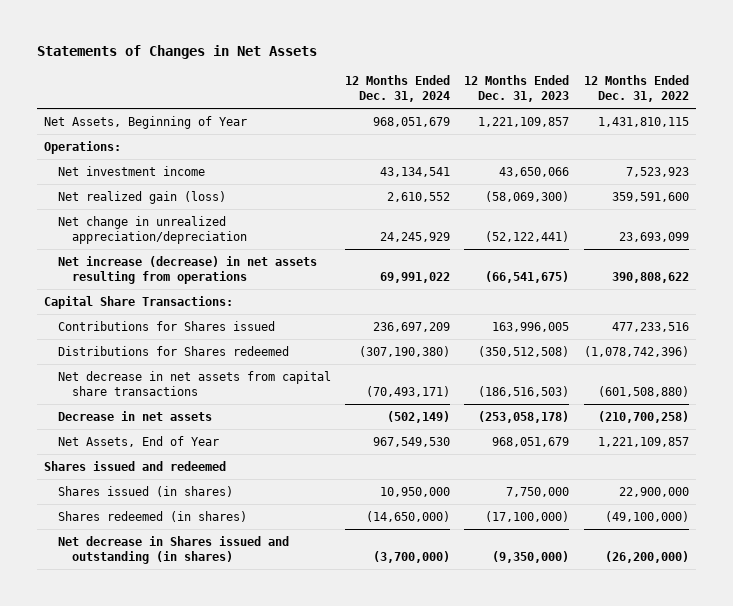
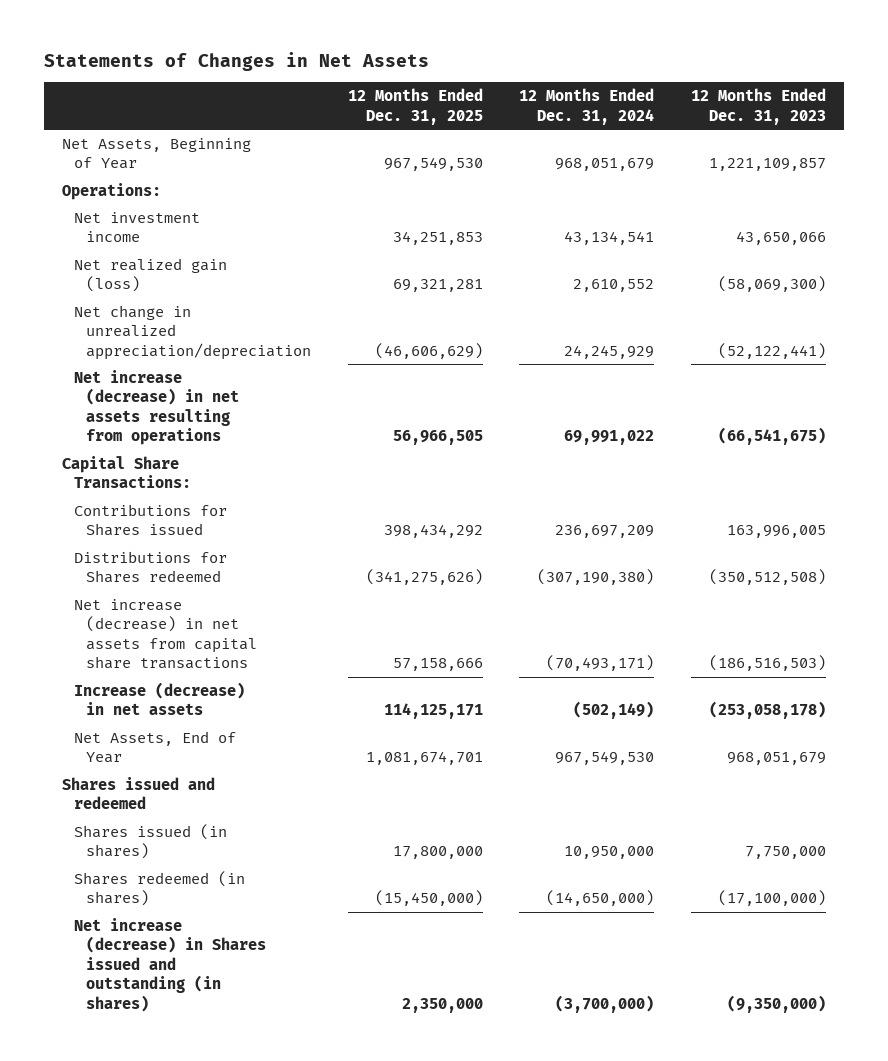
[583,75,689,103] 12 Months Ended Dec. 31, 2022 -> none
none -> [347,88,483,125] 12 Months Ended Dec. 31, 2025
[58,370,332,396] Net decrease in net assets from capital share transactions -> [74,598,258,670] Net increase (decrease) in net assets from capital share transactions
[58,410,213,421] Decrease in net assets -> [74,681,246,716] Increase (decrease) in net assets
[58,535,290,564] Net decrease in Shares issued and outstanding (in shares) -> [74,917,267,1012] Net increase (decrease) in Shares issued and outstanding (in shares)

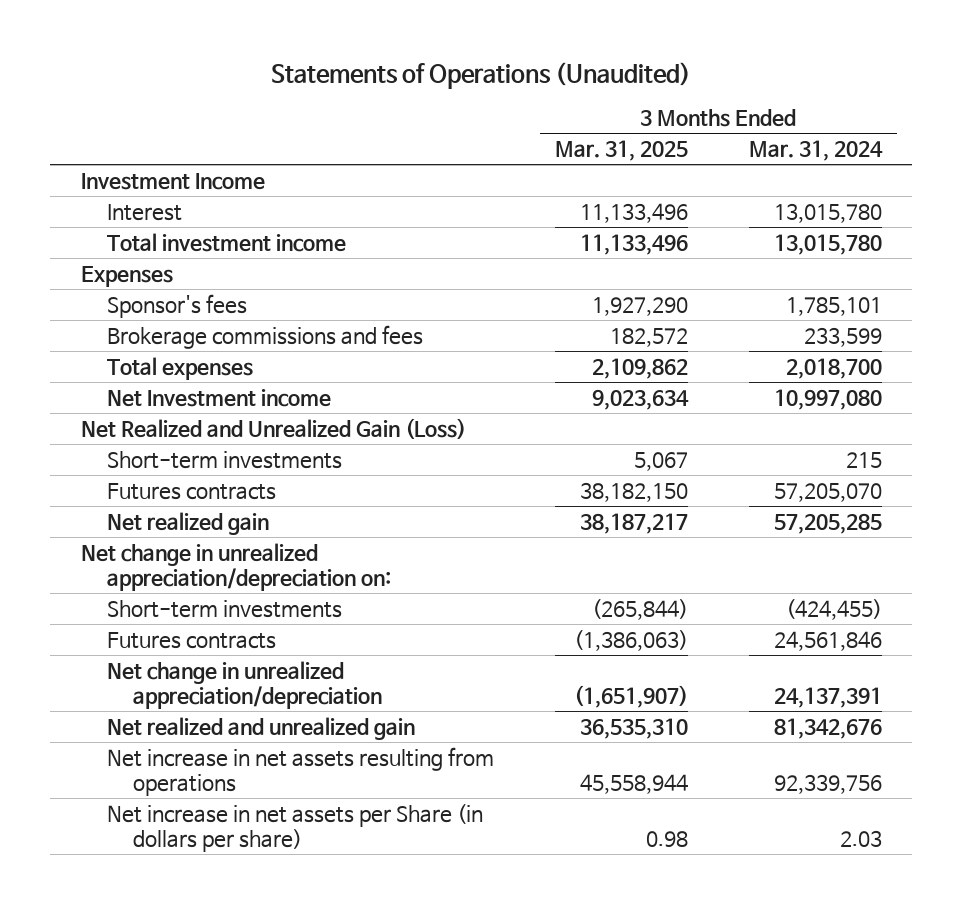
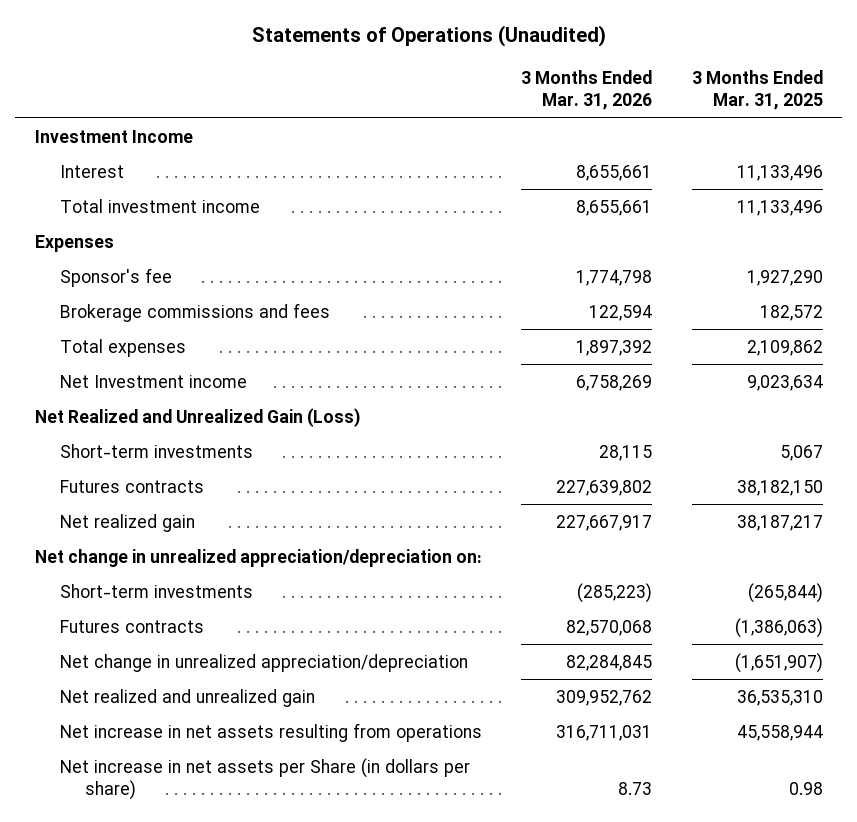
[748,140,883,162] Mar. 31, 2024 -> none
none -> [521,69,653,111] 3 Months Ended Mar. 31, 2026
[107,293,248,318] Sponsor's fees -> [60,267,173,287] Sponsor's fee

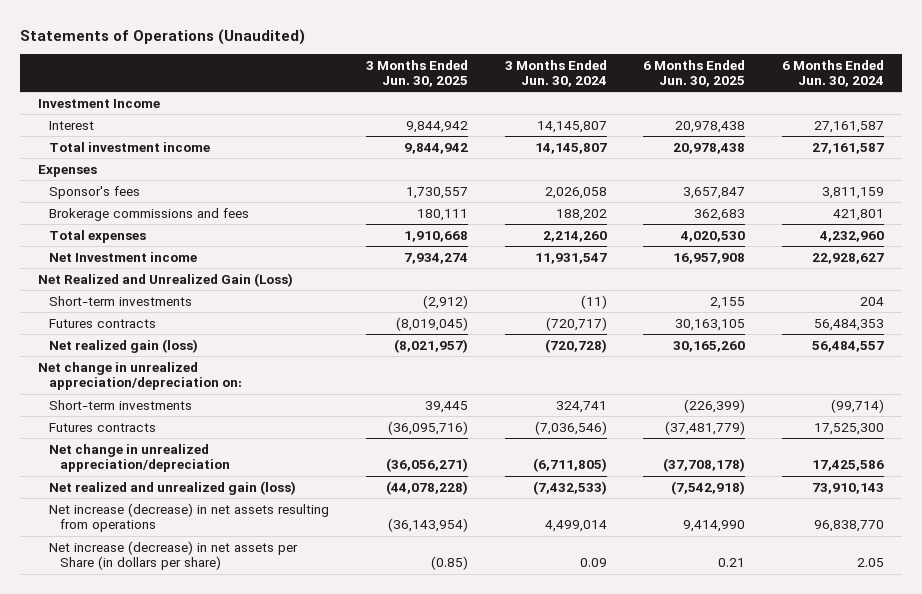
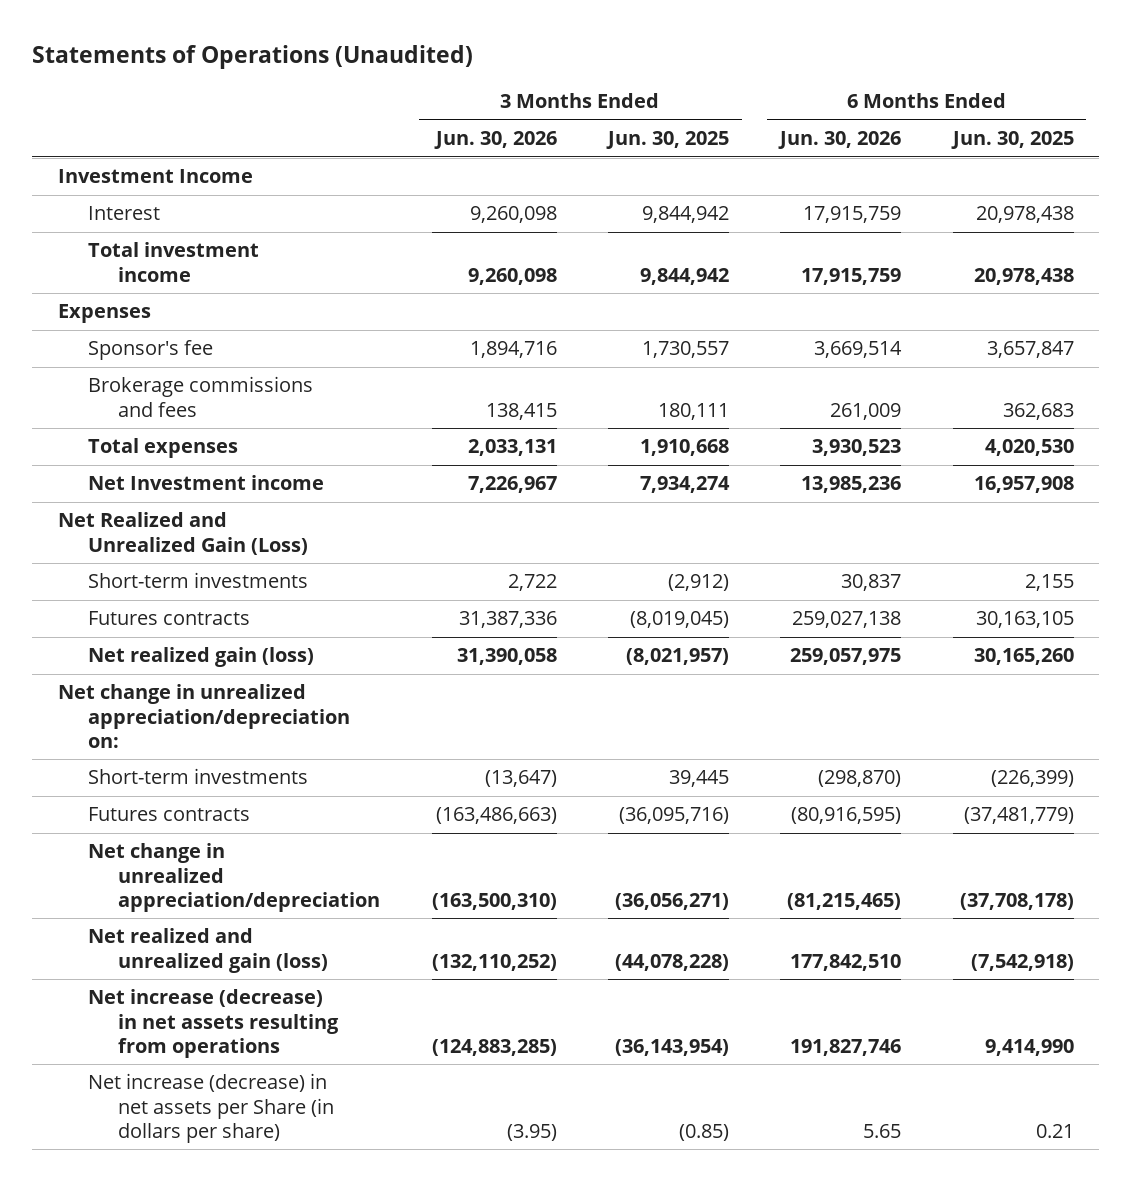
[504,59,607,88] 3 Months Ended Jun. 30, 2024 -> none
[781,59,884,88] 6 Months Ended Jun. 30, 2024 -> none
none -> [433,131,557,150] Jun. 30, 2026
none -> [778,131,902,150] Jun. 30, 2026
[49,185,141,199] Sponsor's fees -> [88,340,214,361] Sponsor's fee

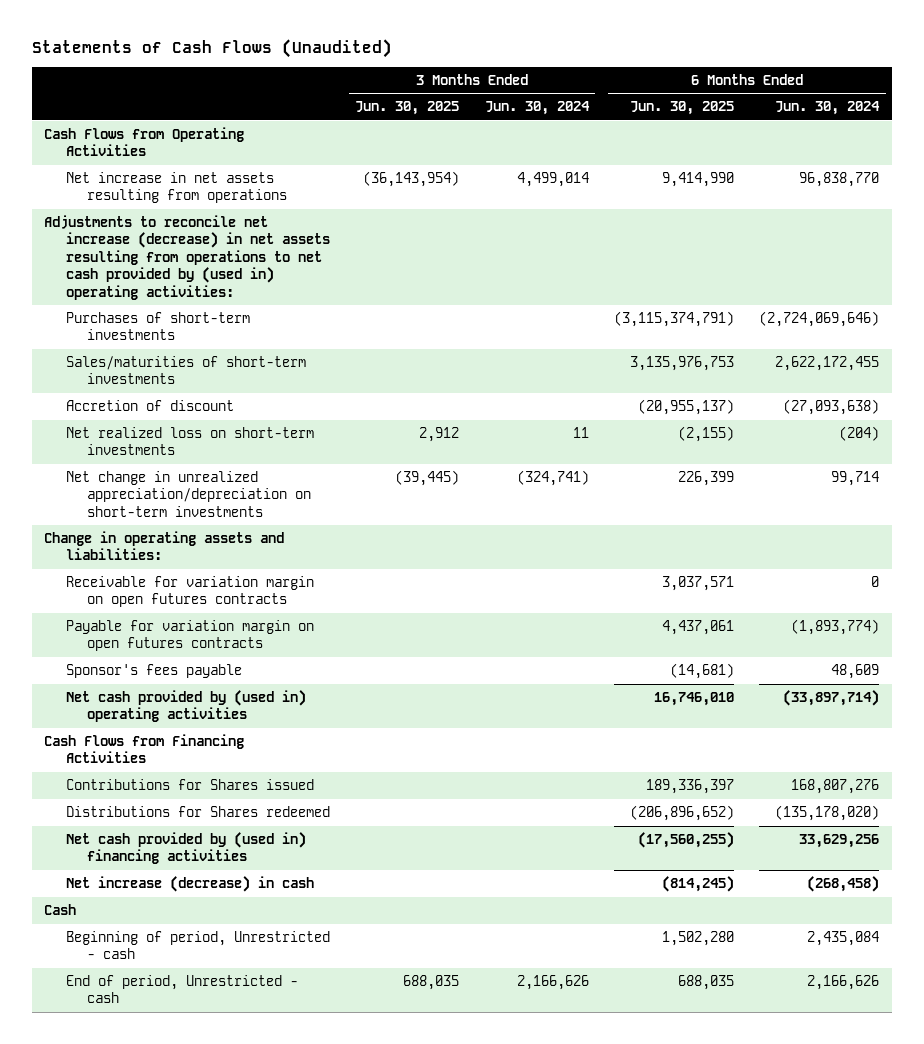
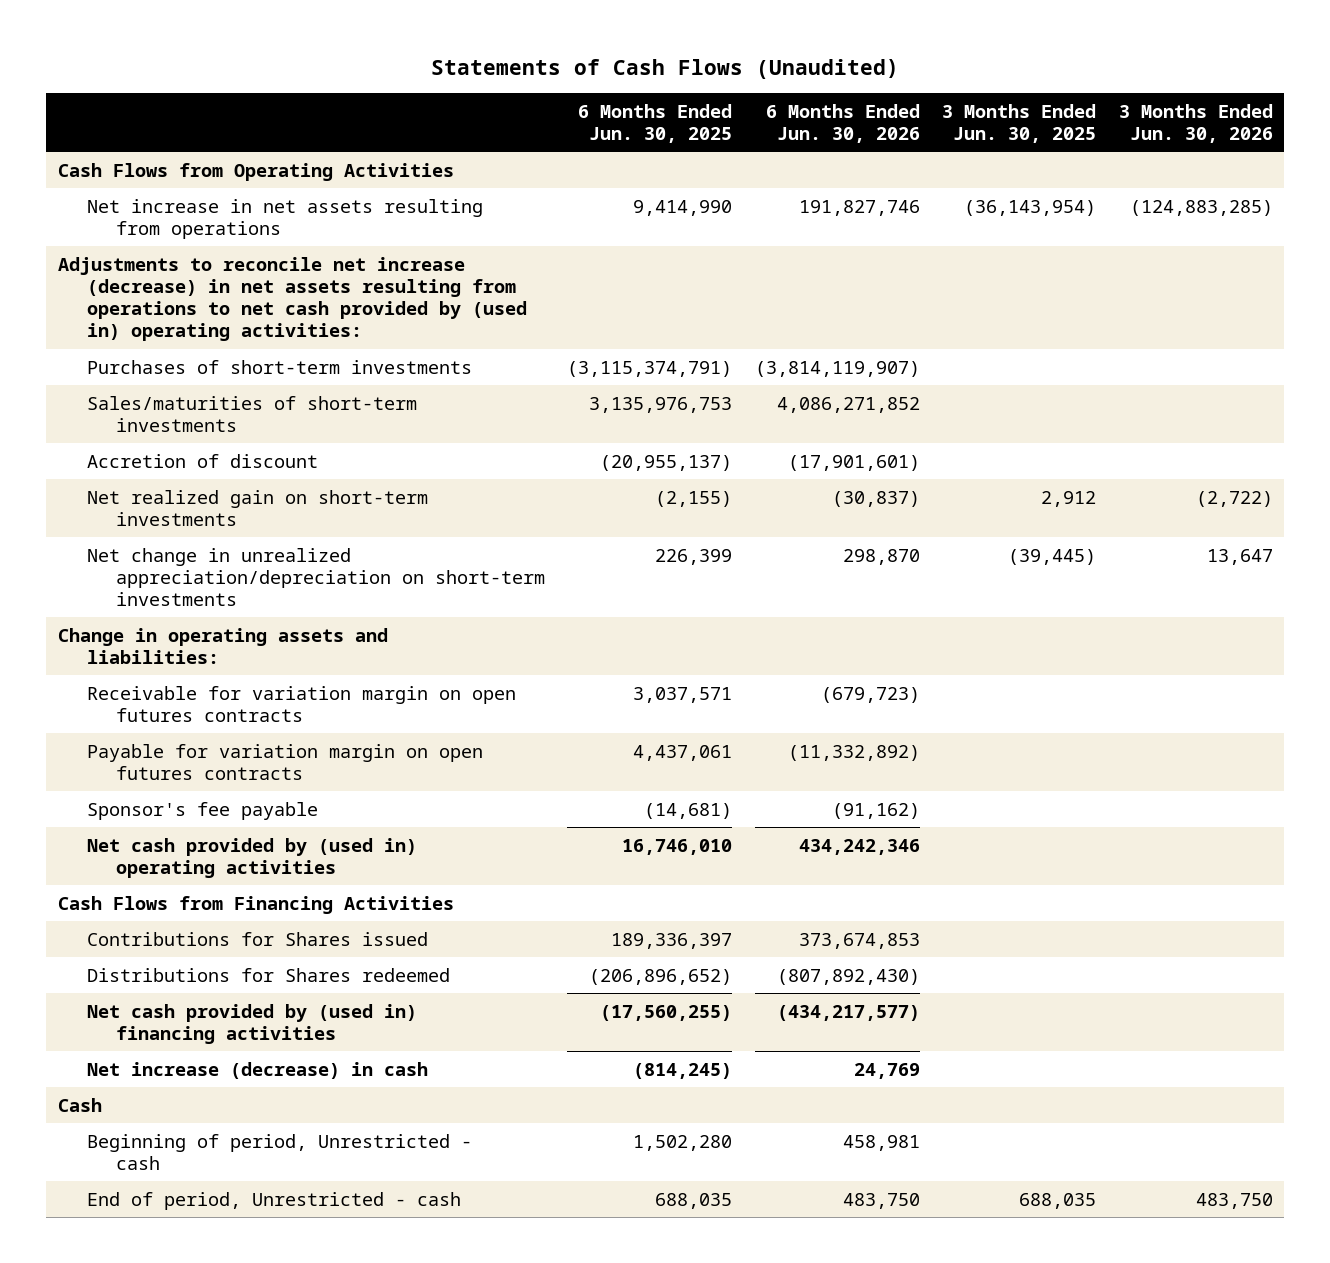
[484,101,590,116] Jun. 30, 2024 -> none
[775,101,881,116] Jun. 30, 2024 -> none
none -> [765,103,920,144] 6 Months Ended Jun. 30, 2026
none -> [1118,103,1273,144] 3 Months Ended Jun. 30, 2026
[65,427,314,456] Net realized loss on short-term investments -> [86,489,428,526] Net realized gain on short-term investments
[65,664,242,679] Sponsor's fees payable -> [86,801,318,820] Sponsor's fee payable

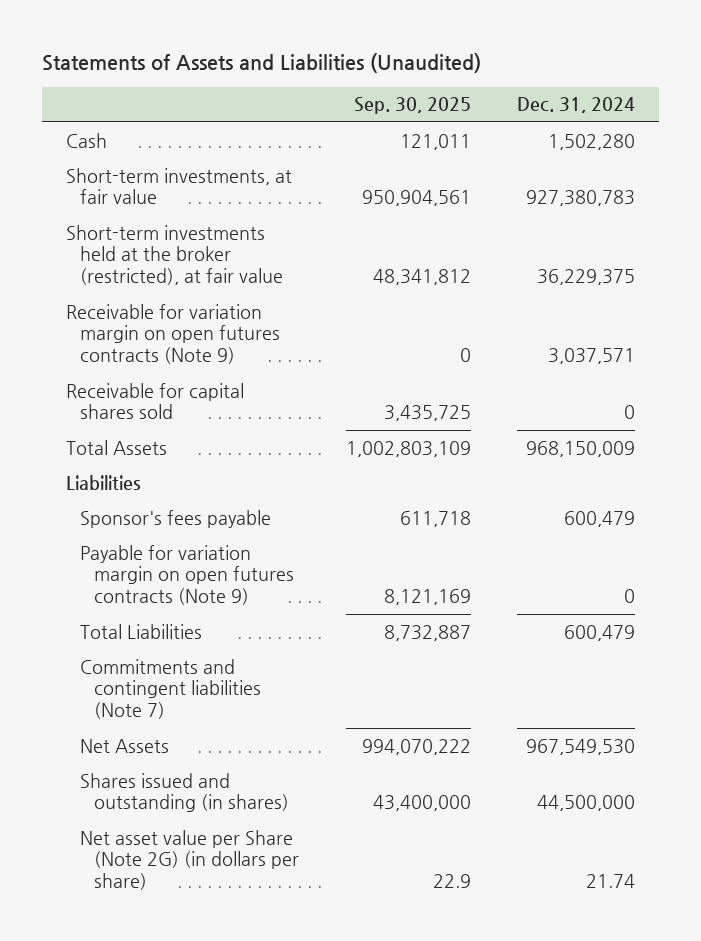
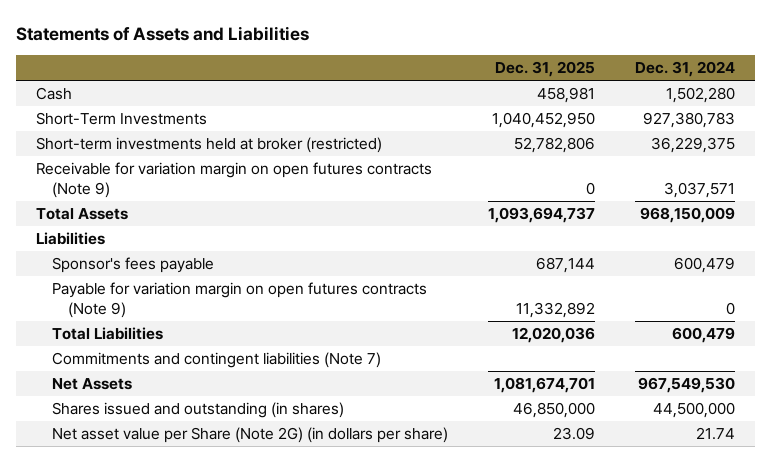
[42,53,482,74] Statements of Assets and Liabilities (Unaudited) -> [16,26,310,42] Statements of Assets and Liabilities
[353,97,471,115] Sep. 30, 2025 -> none
none -> [495,61,596,78] Dec. 31, 2025
[65,167,292,205] Short-term investments, at fair value -> [36,111,208,125] Short-Term Investments
[65,224,283,286] Short-term investments held at the broker (restricted), at fair value -> [36,136,383,153] Short-term investments held at broker (restricted)
[65,382,244,420] Receivable for capital shares sold -> none

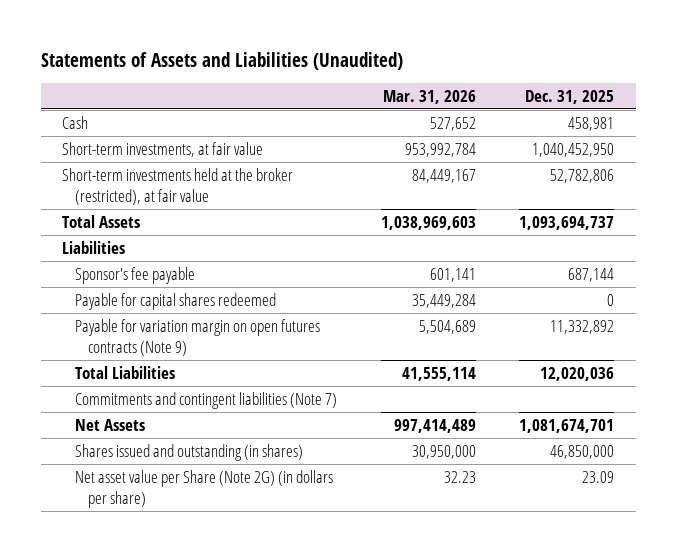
[16,26,310,42] Statements of Assets and Liabilities -> [40,51,403,70] Statements of Assets and Liabilities (Unaudited)
[634,61,735,78] Dec. 31, 2024 -> none
none -> [382,89,476,104] Mar. 31, 2026
[36,161,433,198] Receivable for variation margin on open futures contracts (Note 9) -> none
[36,111,208,125] Short-Term Investments -> [62,141,264,157] Short-term investments, at fair value
[36,136,383,153] Short-term investments held at broker (restricted) -> [62,167,294,205] Short-term investments held at the broker (restricted), at fair value
[52,256,215,273] Sponsor's fees payable -> [75,266,196,284] Sponsor's fee payable
none -> [75,292,277,310] Payable for capital shares redeemed

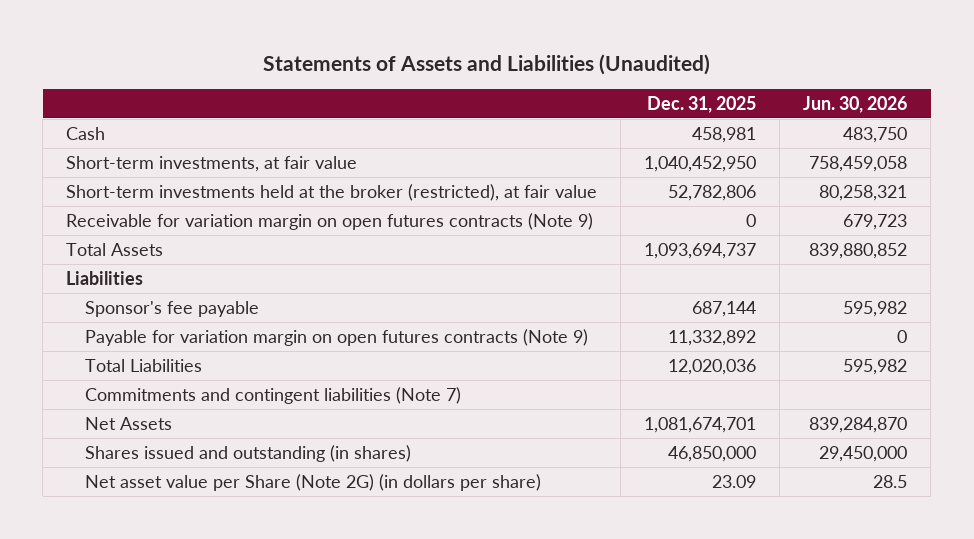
[382,89,476,104] Mar. 31, 2026 -> none
none -> [803,95,908,113] Jun. 30, 2026
none -> [66,212,594,230] Receivable for variation margin on open futures contracts (Note 9)
[75,292,277,310] Payable for capital shares redeemed -> none

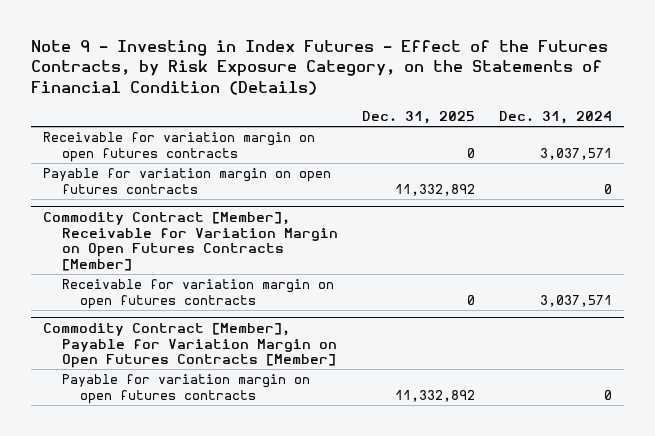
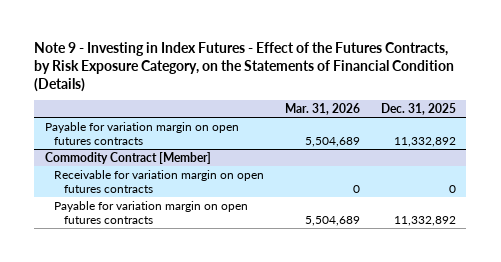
[499,111,613,125] Dec. 31, 2024 -> none
none -> [285,103,361,116] Mar. 31, 2026
[43,132,316,162] Receivable for variation margin on open futures contracts -> none
[43,211,338,271] Commodity Contract [Member], Receivable for Variation Margin on Open Futures Contracts [Member] -> none
none -> [44,151,211,164] Commodity Contract [Member]
[43,322,337,369] Commodity Contract [Member], Payable for Variation Margin on Open Futures Contracts [Member] -> none

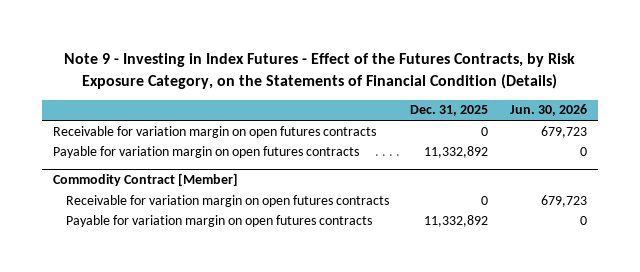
[285,103,361,116] Mar. 31, 2026 -> none
none -> [510,104,588,117] Jun. 30, 2026
none -> [52,125,376,138] Receivable for variation margin on open futures contracts

